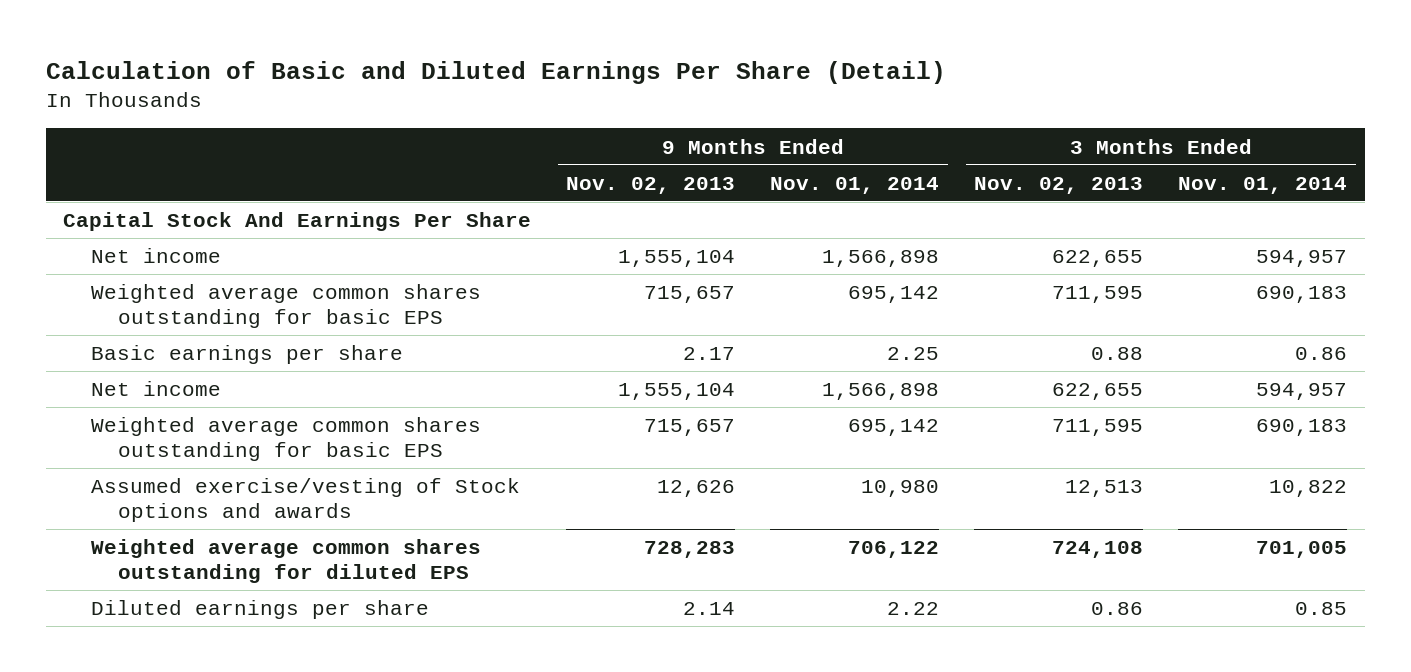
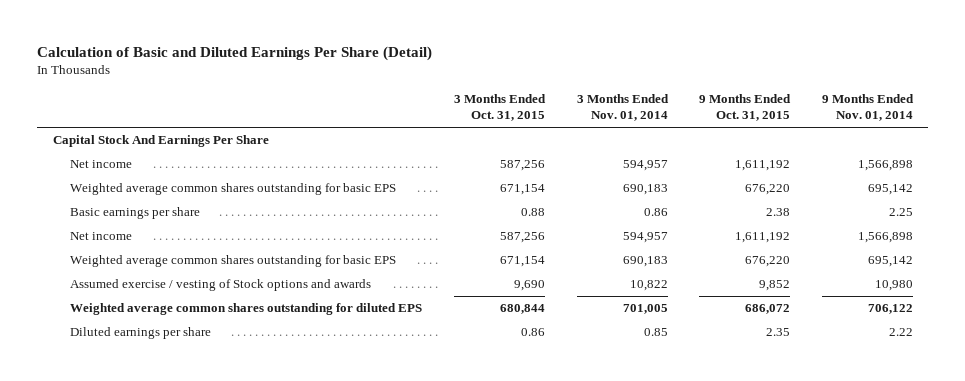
[566,176,736,194] Nov. 02, 2013 -> none
[974,176,1144,194] Nov. 02, 2013 -> none
none -> [453,94,546,122] 3 Months Ended Oct. 31, 2015
none -> [699,94,792,122] 9 Months Ended Oct. 31, 2015
[90,478,520,522] Assumed exercise/vesting of Stock options and awards -> [70,279,372,292] Assumed exercise / vesting of Stock options and awards

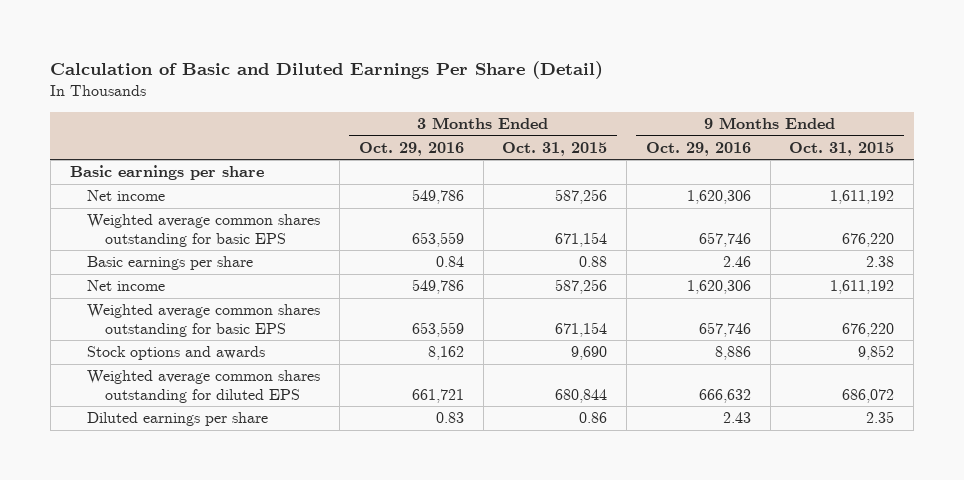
[576,94,669,122] 3 Months Ended Nov. 01, 2014 -> none
[821,94,914,122] 9 Months Ended Nov. 01, 2014 -> none
none -> [358,141,464,156] Oct. 29, 2016
none -> [645,141,751,156] Oct. 29, 2016
[52,135,269,148] Capital Stock And Earnings Per Share -> [69,165,264,181] Basic earnings per share
[70,279,372,292] Assumed exercise / vesting of Stock options and awards -> [87,346,266,361] Stock options and awards

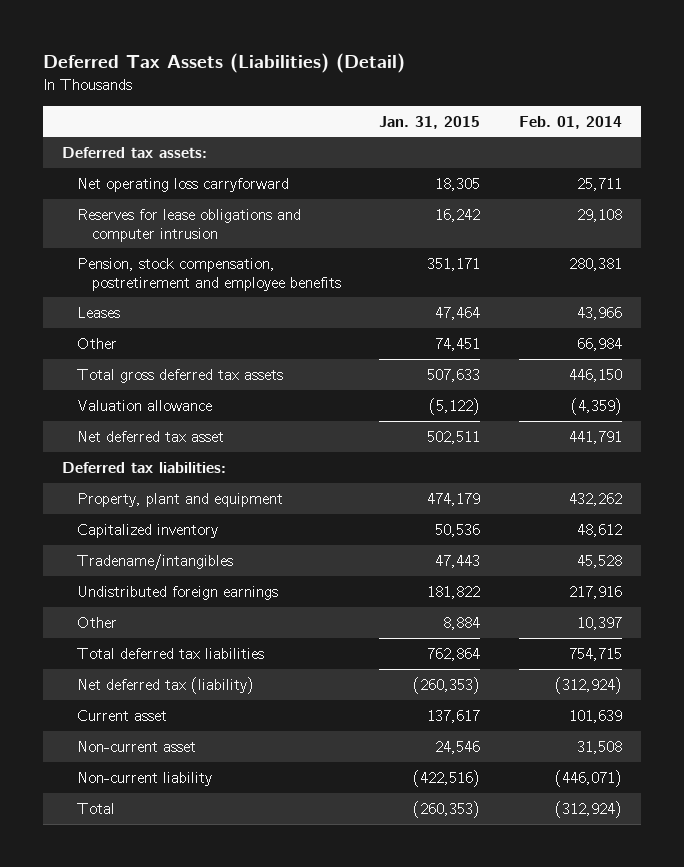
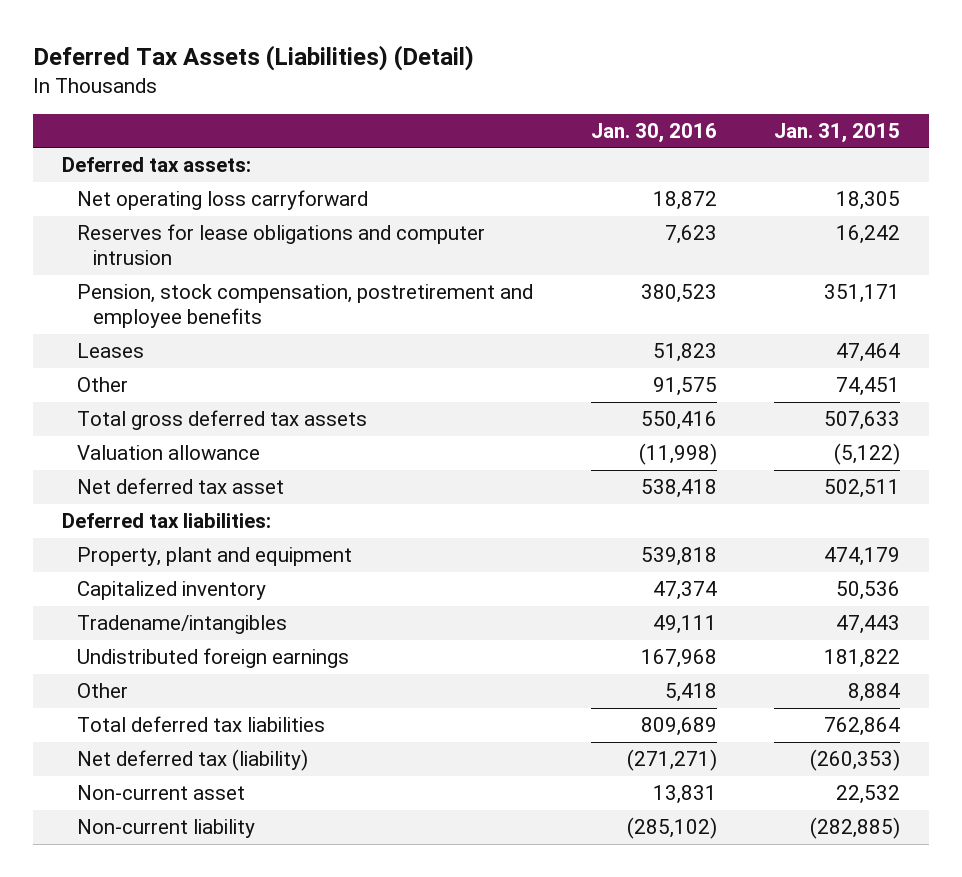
[518,115,622,129] Feb. 01, 2014 -> none
none -> [590,122,717,143] Jan. 30, 2016
[76,709,167,721] Current asset -> none
[76,802,115,814] Total -> none
[435,740,481,754] 24,546 -> [836,785,901,805] 22,532
[413,769,481,787] (422,516) -> [810,817,901,840] (282,885)

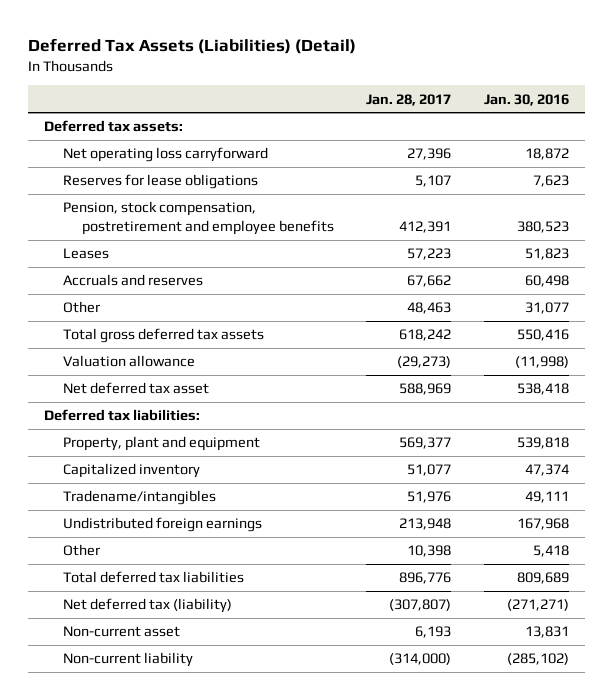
[774,122,901,143] Jan. 31, 2015 -> none
none -> [366,93,452,106] Jan. 28, 2017
[77,224,486,266] Reserves for lease obligations and computer intrusion -> [63,174,259,190] Reserves for lease obligations
none -> [63,274,204,287] Accruals and reserves
[652,377,717,397] 91,575 -> [524,302,569,315] 31,077

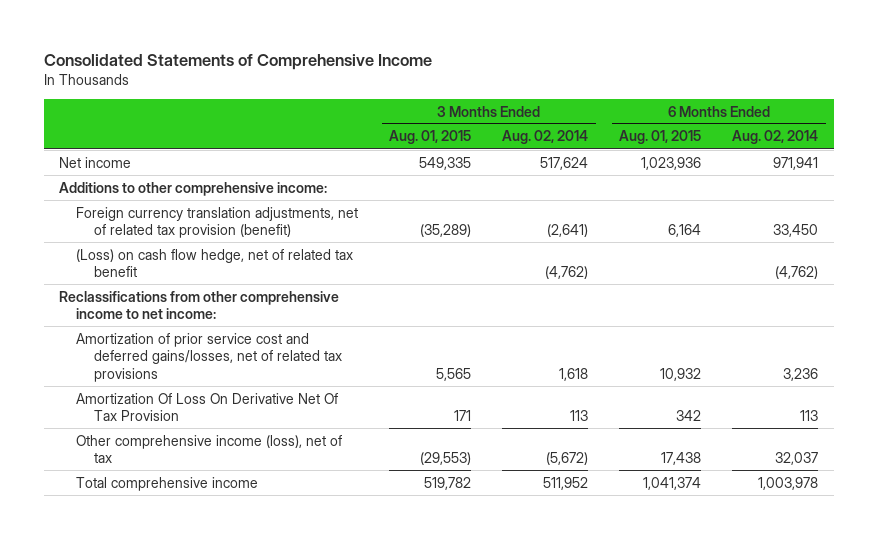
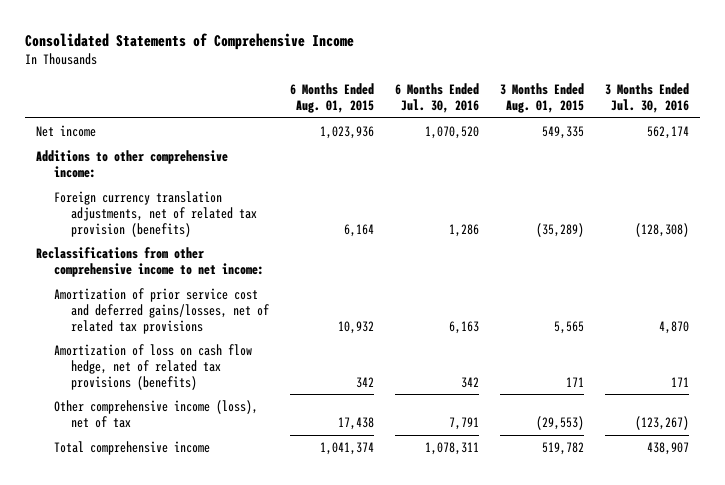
[502,130,589,145] Aug. 02, 2014 -> none
[732,130,819,145] Aug. 02, 2014 -> none
none -> [395,83,480,114] 6 Months Ended Jul. 30, 2016
none -> [605,83,690,114] 3 Months Ended Jul. 30, 2016
[76,248,354,278] (Loss) on cash flow hedge, net of related tax benefit -> none
[76,206,359,239] Foreign currency translation adjustments, net of related tax provision (benefit) -> [53,191,258,237] Foreign currency translation adjustments, net of related tax provision (benefits)
[76,392,339,422] Amortization Of Loss On Derivative Net Of Tax Provision -> [53,344,252,390] Amortization of loss on cash flow hedge, net of related tax provisions (benefits)

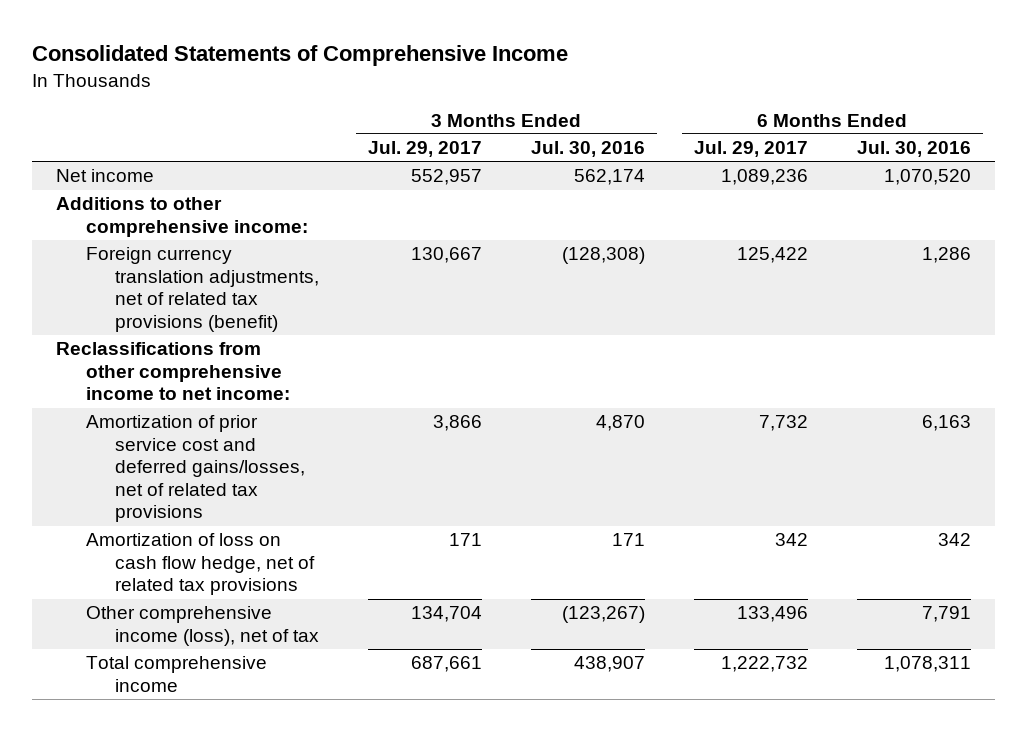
[290,83,375,114] 6 Months Ended Aug. 01, 2015 -> none
[500,83,585,114] 3 Months Ended Aug. 01, 2015 -> none
none -> [367,141,482,158] Jul. 29, 2017
none -> [693,141,808,158] Jul. 29, 2017
[53,191,258,237] Foreign currency translation adjustments, net of related tax provision (benefits) -> [85,247,319,332] Foreign currency translation adjustments, net of related tax provisions (benefit)
[53,344,252,390] Amortization of loss on cash flow hedge, net of related tax provisions (benefits) -> [85,533,315,596] Amortization of loss on cash flow hedge, net of related tax provisions

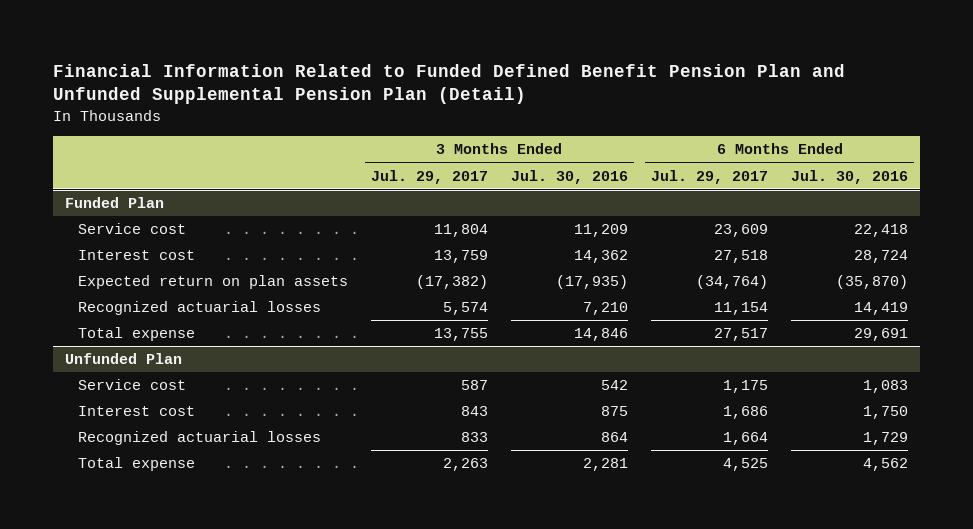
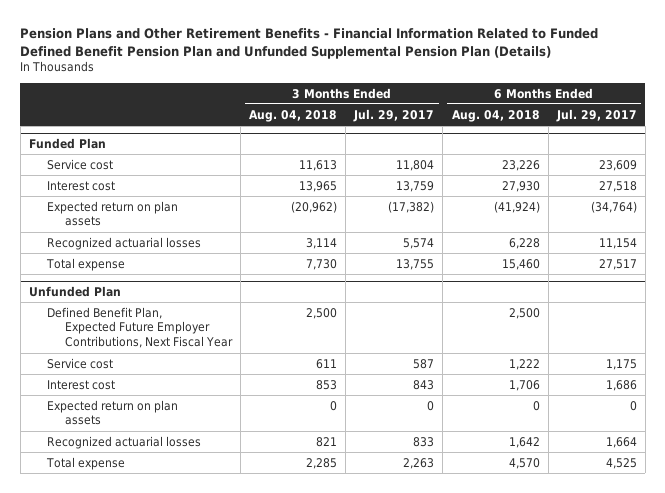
[52,63,845,105] Financial Information Related to Funded Defined Benefit Pension Plan and Unfunded Supplemental Pension Plan (Detail) -> [20,27,599,59] Pension Plans and Other Retirement Benefits - Financial Information Related to Funded Defined Benefit Pension Plan and Unfunded Supplemental Pension Plan (Details)
[510,169,628,184] Jul. 30, 2016 -> none
[791,169,909,184] Jul. 30, 2016 -> none
none -> [249,109,338,122] Aug. 04, 2018
none -> [451,109,540,122] Aug. 04, 2018
none -> [46,306,233,349] Defined Benefit Plan, Expected Future Employer Contributions, Next Fiscal Year
none -> [46,399,178,426] Expected return on plan assets

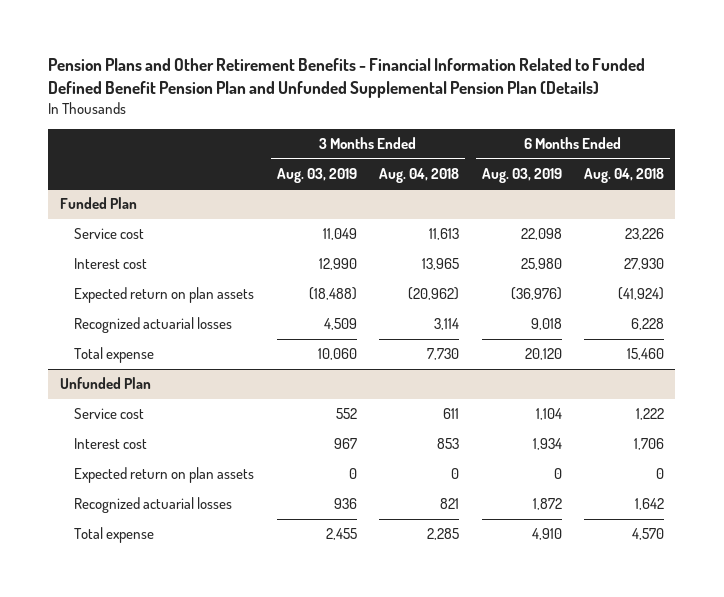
[353,108,435,122] Jul. 29, 2017 -> none
[555,108,637,122] Jul. 29, 2017 -> none
none -> [276,167,357,183] Aug. 03, 2019
none -> [481,167,562,183] Aug. 03, 2019
[46,306,233,349] Defined Benefit Plan, Expected Future Employer Contributions, Next Fiscal Year -> none

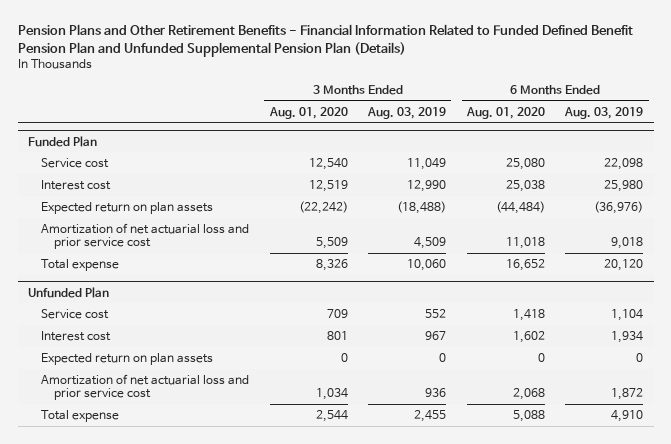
[379,167,460,183] Aug. 04, 2018 -> none
[584,167,665,183] Aug. 04, 2018 -> none
none -> [268,106,348,119] Aug. 01, 2020
none -> [465,106,545,119] Aug. 01, 2020
[74,317,233,334] Recognized actuarial losses -> [40,222,249,250] Amortization of net actuarial loss and prior service cost
[74,497,233,514] Recognized actuarial losses -> [40,373,249,401] Amortization of net actuarial loss and prior service cost

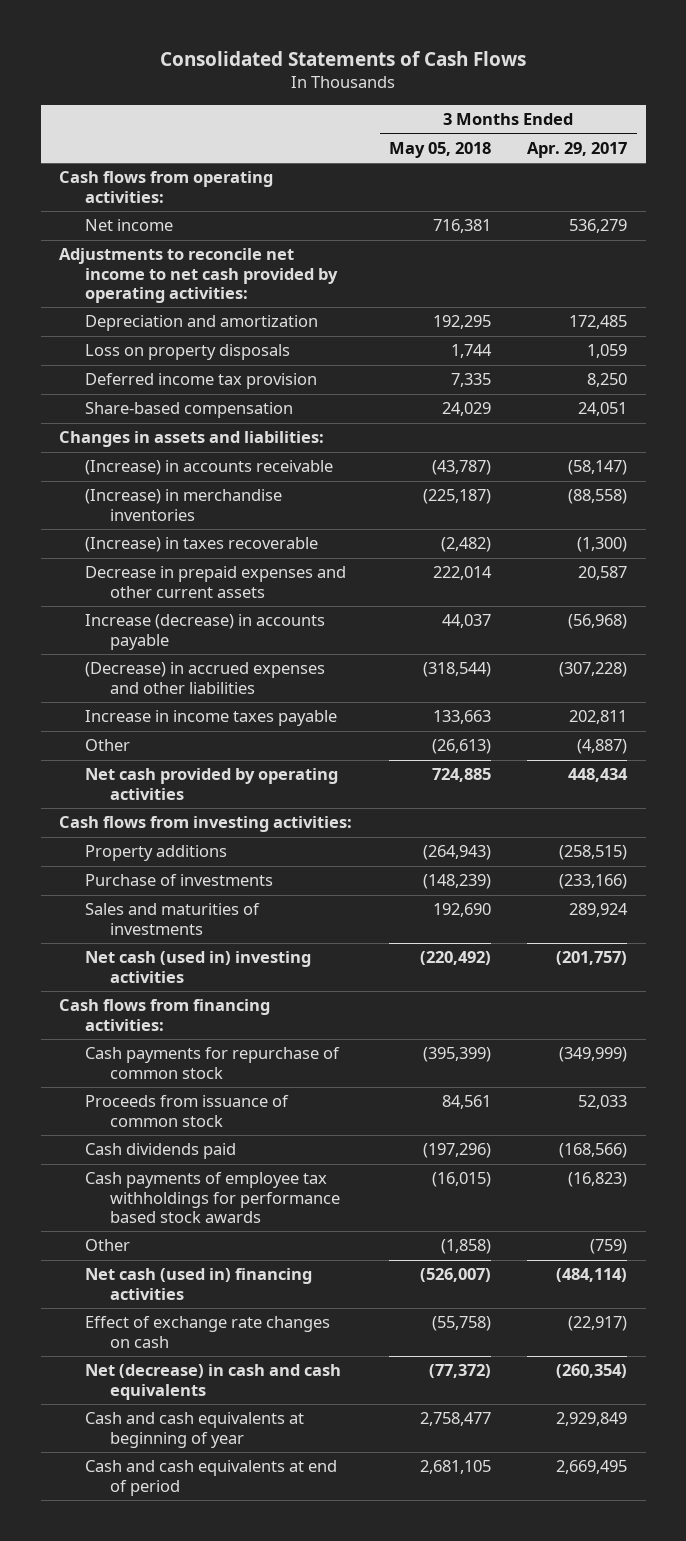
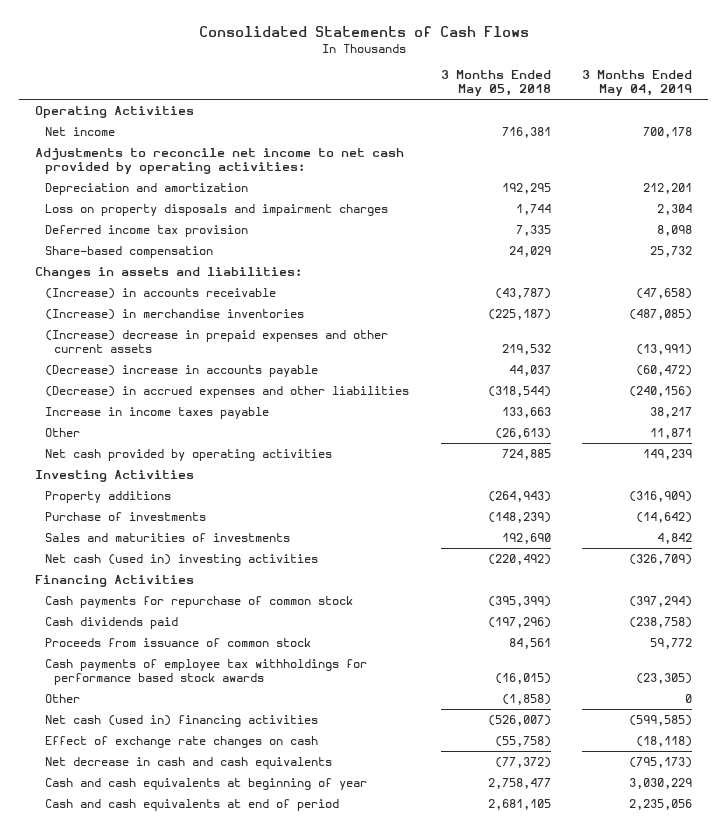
[527,141,628,158] Apr. 29, 2017 -> none
none -> [582,70,693,97] 3 Months Ended May 04, 2019
[59,171,274,203] Cash flows from operating activities: -> none
none -> [34,105,194,118] Operating Activities
[84,344,290,361] Loss on property disposals -> [44,203,388,216] Loss on property disposals and impairment charges
[84,537,318,553] (Increase) in taxes recoverable -> none
[84,566,346,598] Decrease in prepaid expenses and other current assets -> [44,329,388,353] (Increase) decrease in prepaid expenses and other current assets
[432,566,492,581] 222,014 -> [501,343,551,355] 219,532
[84,614,325,650] Increase (decrease) in accounts payable -> [44,364,318,377] (Decrease) increase in accounts payable
[59,816,353,833] Cash flows from investing activities: -> none
none -> [34,469,194,482] Investing Activities
[59,999,271,1031] Cash flows from financing activities: -> none
none -> [34,574,194,587] Financing Activities
[84,1095,289,1127] Proceeds from issuance of common stock -> [44,637,311,647] Proceeds from issuance of common stock
[84,1364,341,1400] Net (decrease) in cash and cash equivalents -> [44,756,332,769] Net decrease in cash and cash equivalents

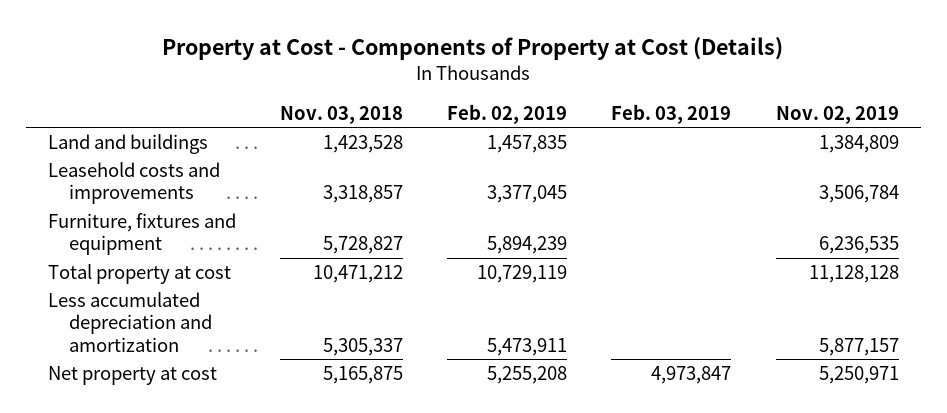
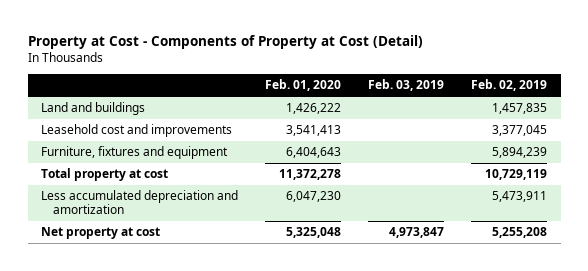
[162,36,784,60] Property at Cost - Components of Property at Cost (Details) -> [27,35,423,50] Property at Cost - Components of Property at Cost (Detail)
[280,105,404,124] Nov. 03, 2018 -> none
[775,105,899,124] Nov. 02, 2019 -> none
none -> [265,79,342,92] Feb. 01, 2020
[47,162,220,205] Leasehold costs and improvements -> [41,124,233,138] Leasehold cost and improvements

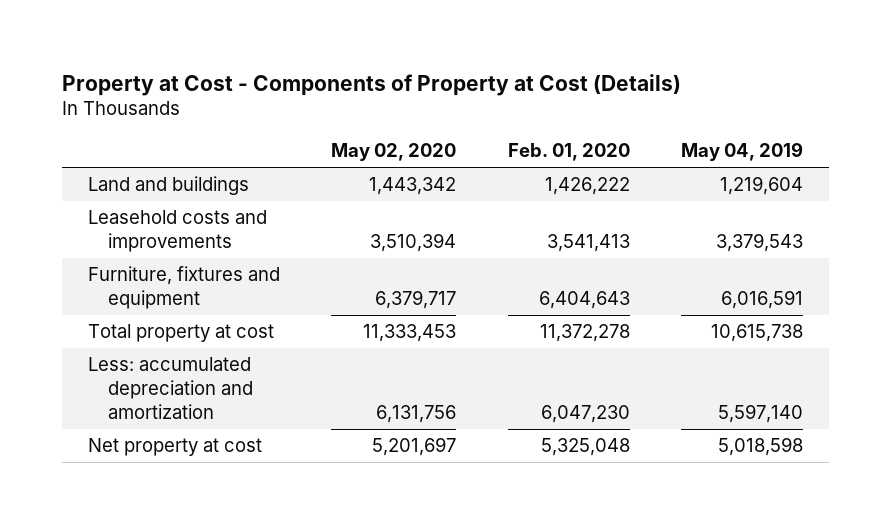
[27,35,423,50] Property at Cost - Components of Property at Cost (Detail) -> [62,73,682,96] Property at Cost - Components of Property at Cost (Details)
[368,79,445,92] Feb. 03, 2019 -> none
[471,79,548,92] Feb. 02, 2019 -> none
none -> [331,143,457,162] May 02, 2020
none -> [681,142,804,162] May 04, 2019
[41,124,233,138] Leasehold cost and improvements -> [87,210,267,253] Leasehold costs and improvements
[41,190,239,215] Less accumulated depreciation and amortization -> [87,357,253,419] Less: accumulated depreciation and amortization

